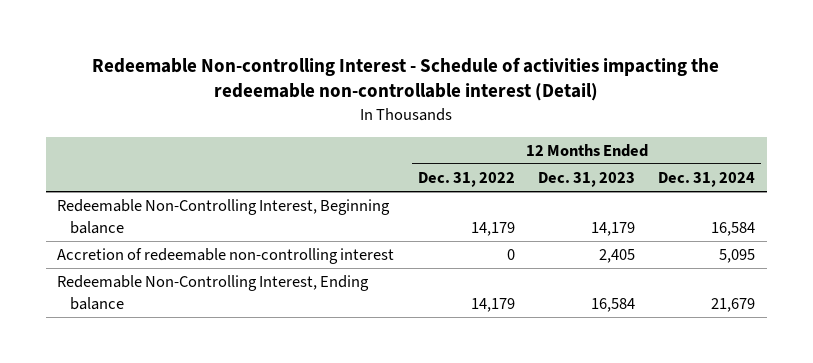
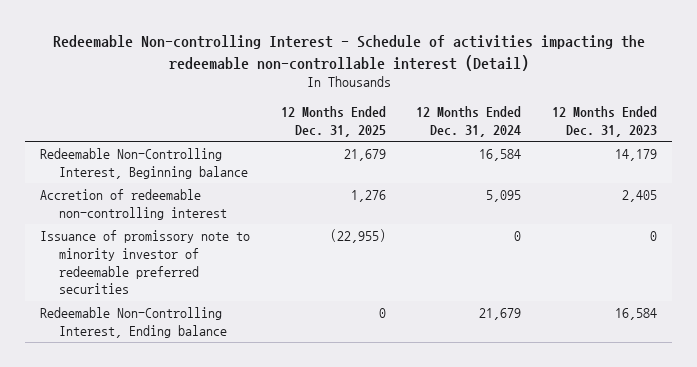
[417,172,515,188] Dec. 31, 2022 -> none
none -> [280,106,386,137] 12 Months Ended Dec. 31, 2025
none -> [40,230,251,295] Issuance of promissory note to minority investor of redeemable preferred securities

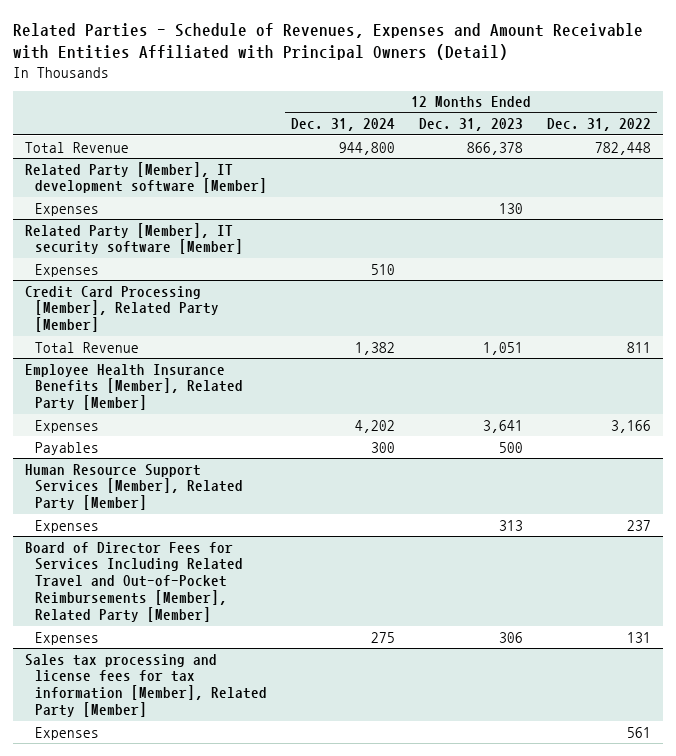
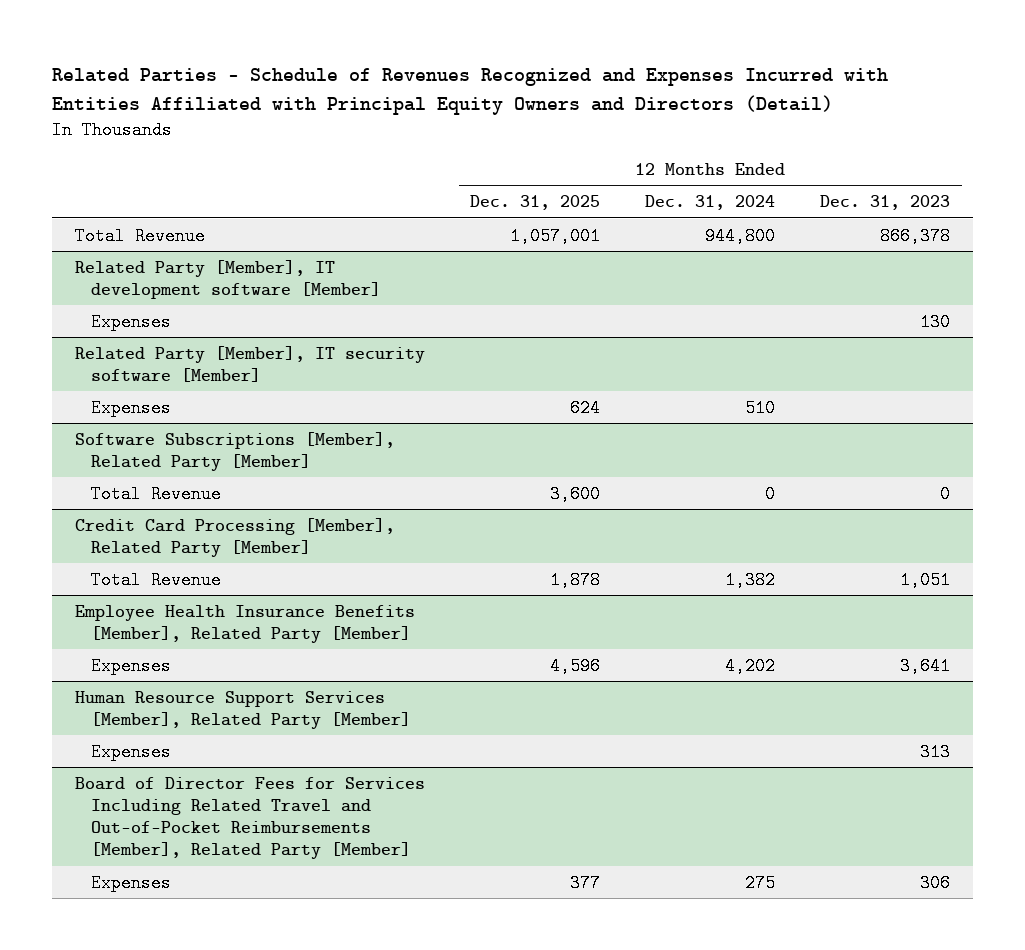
[12,22,643,61] Related Parties - Schedule of Revenues, Expenses and Amount Receivable with Entities Affiliated with Principal Owners (Detail) -> [52,68,889,115] Related Parties - Schedule of Revenues Recognized and Expenses Incurred with Entities Affiliated with Principal Equity Owners and Directors (Detail)
[547,118,652,132] Dec. 31, 2022 -> none
none -> [470,195,601,211] Dec. 31, 2025
none -> [75,431,396,471] Software Subscriptions [Member], Related Party [Member]
none -> [91,484,222,503] Total Revenue
[35,441,100,455] Payables -> none
[24,653,268,718] Sales tax processing and license fees for tax information [Member], Related Party [Member] -> none
[35,726,100,740] Expenses -> none

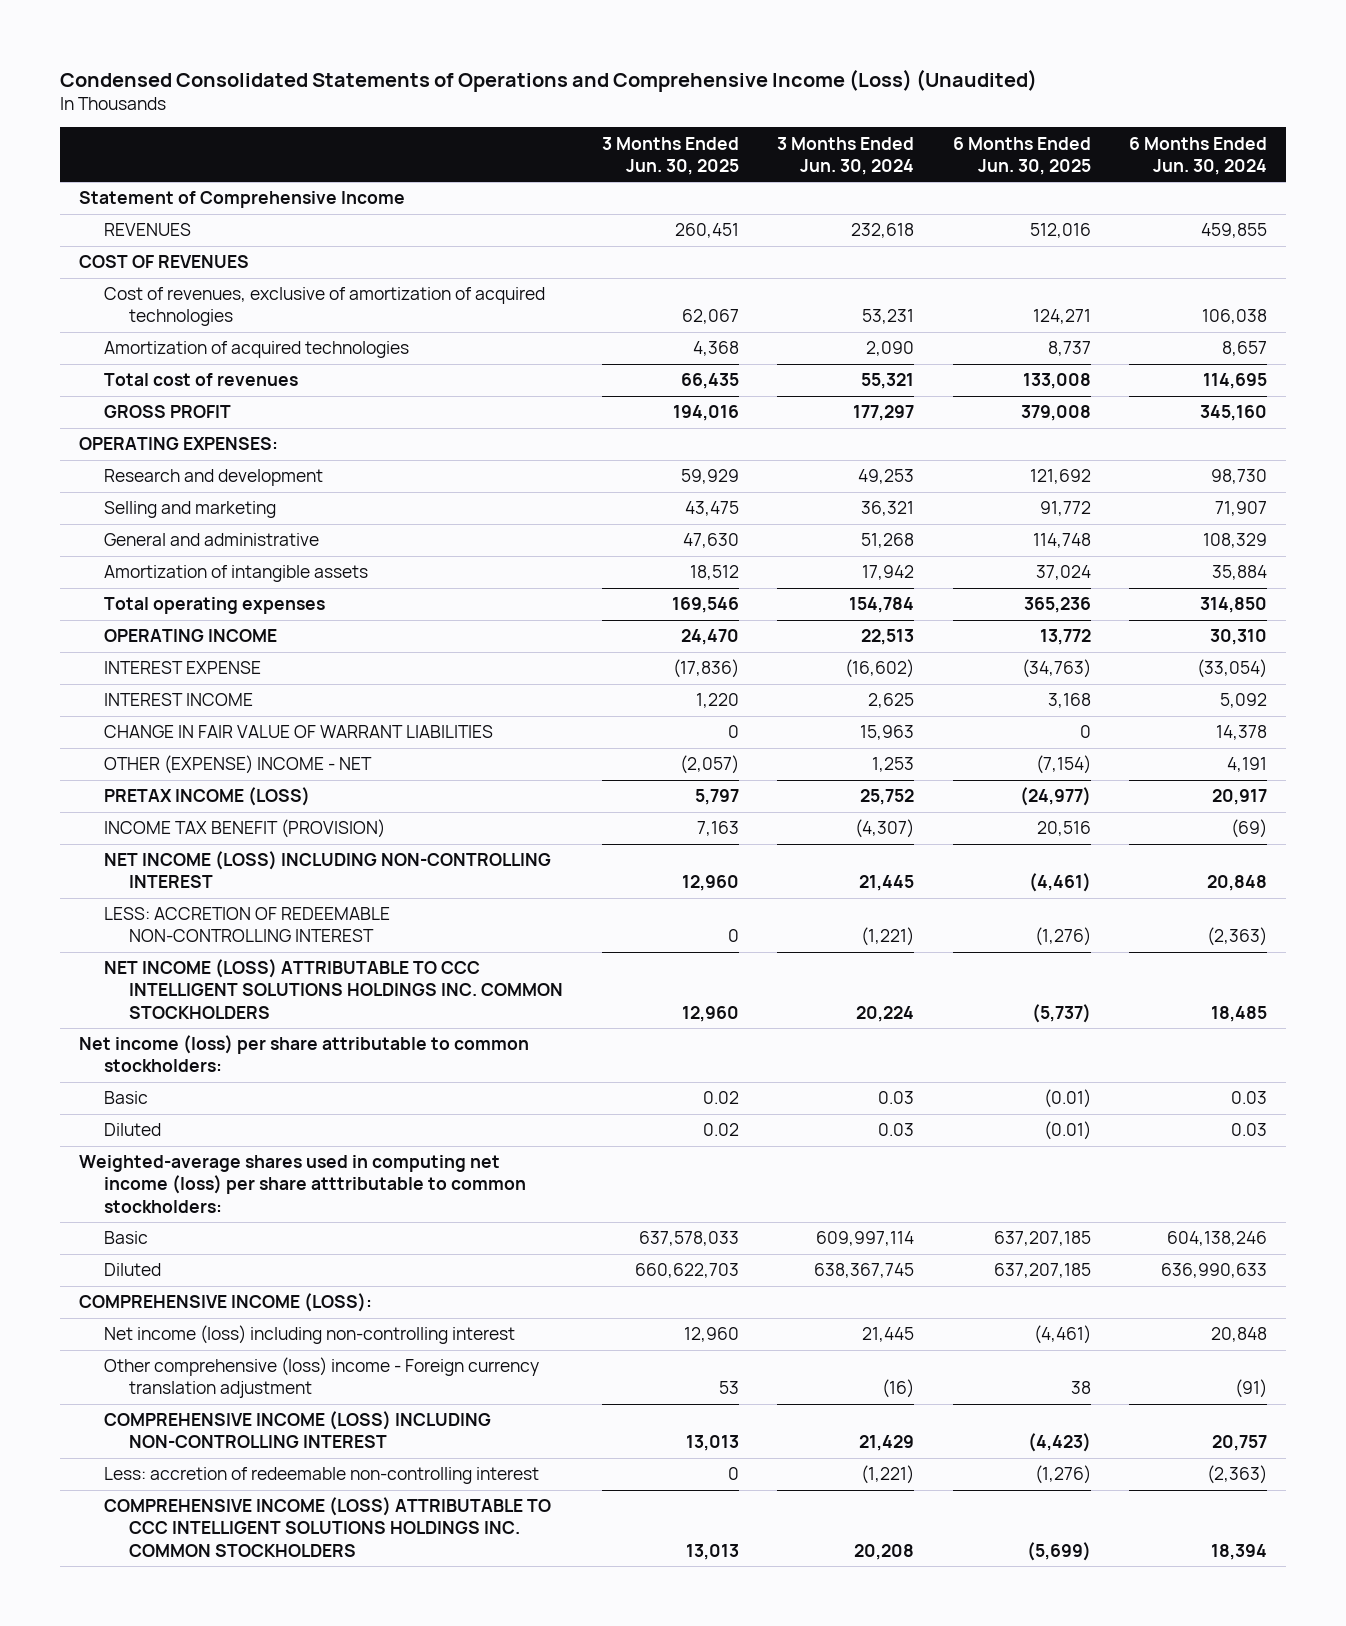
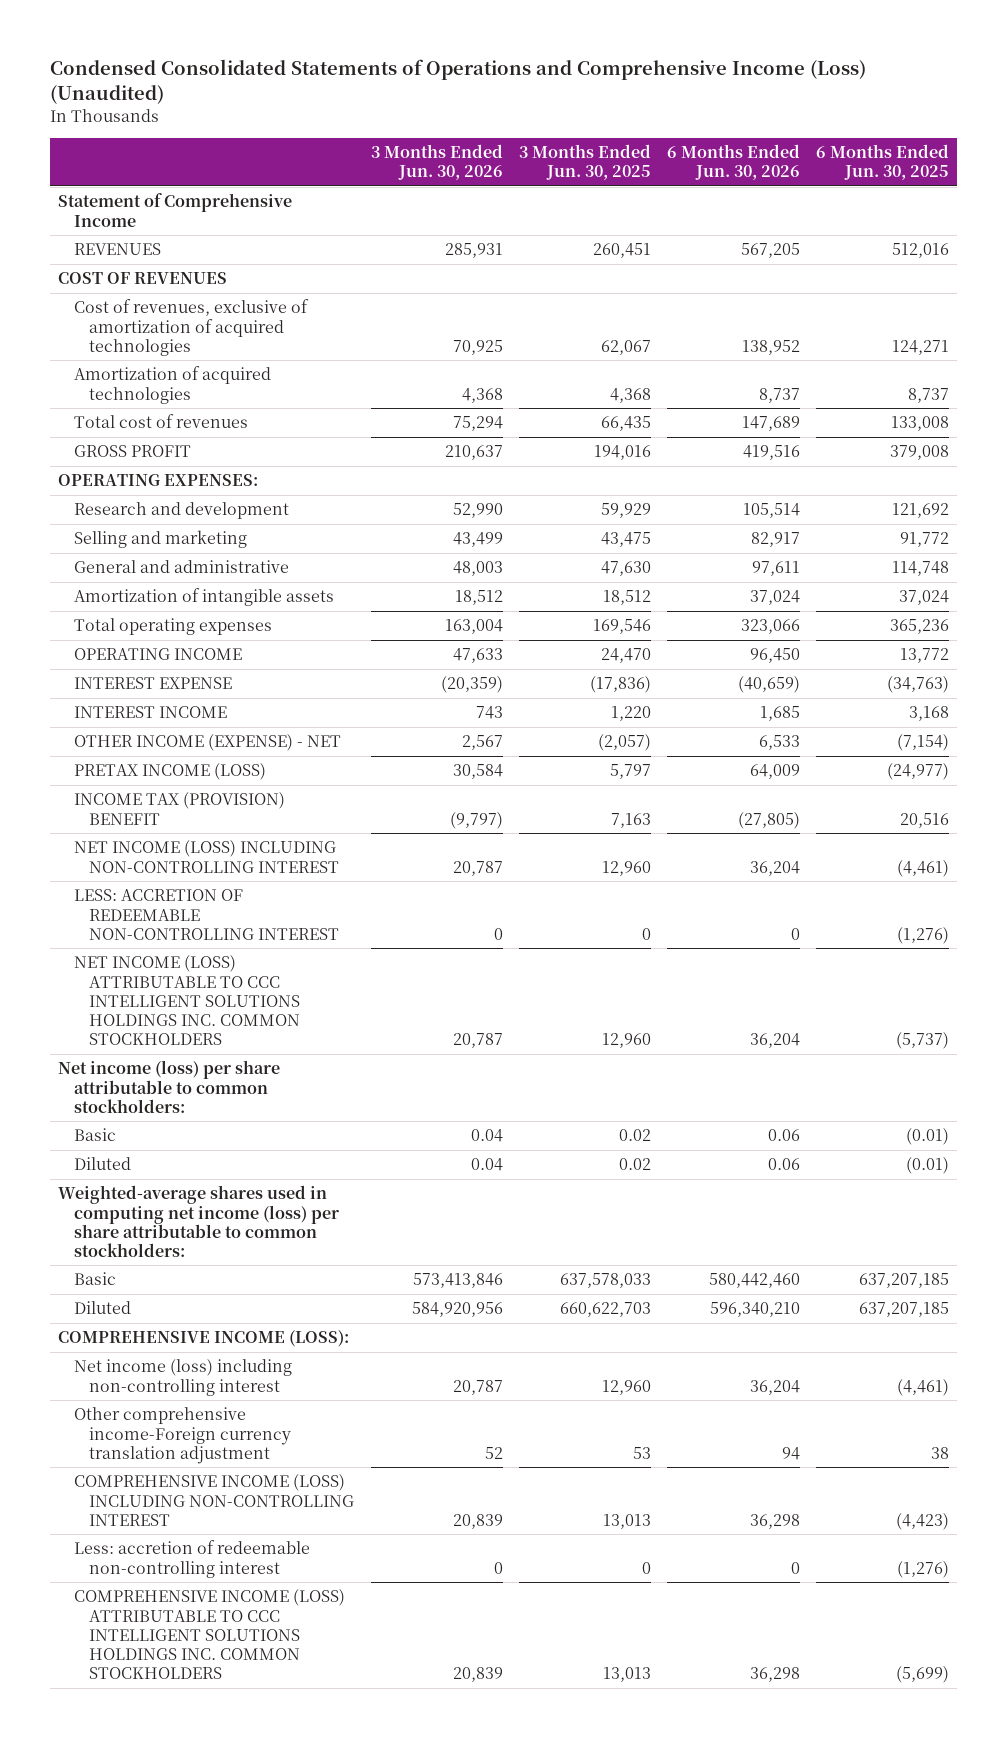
[777,136,915,175] 3 Months Ended Jun. 30, 2024 -> none
[1129,136,1268,175] 6 Months Ended Jun. 30, 2024 -> none
none -> [370,144,503,181] 3 Months Ended Jun. 30, 2026
none -> [666,144,800,181] 6 Months Ended Jun. 30, 2026
[104,725,494,739] CHANGE IN FAIR VALUE OF WARRANT LIABILITIES -> none
[104,755,373,775] OTHER (EXPENSE) INCOME - NET -> [73,734,341,752] OTHER INCOME (EXPENSE) - NET
[104,819,386,839] INCOME TAX BENEFIT (PROVISION) -> [73,792,285,825] INCOME TAX (PROVISION) BENEFIT
[79,1155,527,1213] Weighted-average shares used in computing net income (loss) per share atttributable to common stockholders: -> [57,1185,339,1257] Weighted-average shares used in computing net income (loss) per share attributable to common stockholders:
[104,1357,540,1399] Other comprehensive (loss) income - Foreign currency translation adjustment -> [73,1407,292,1464] Other comprehensive income-Foreign currency translation adjustment

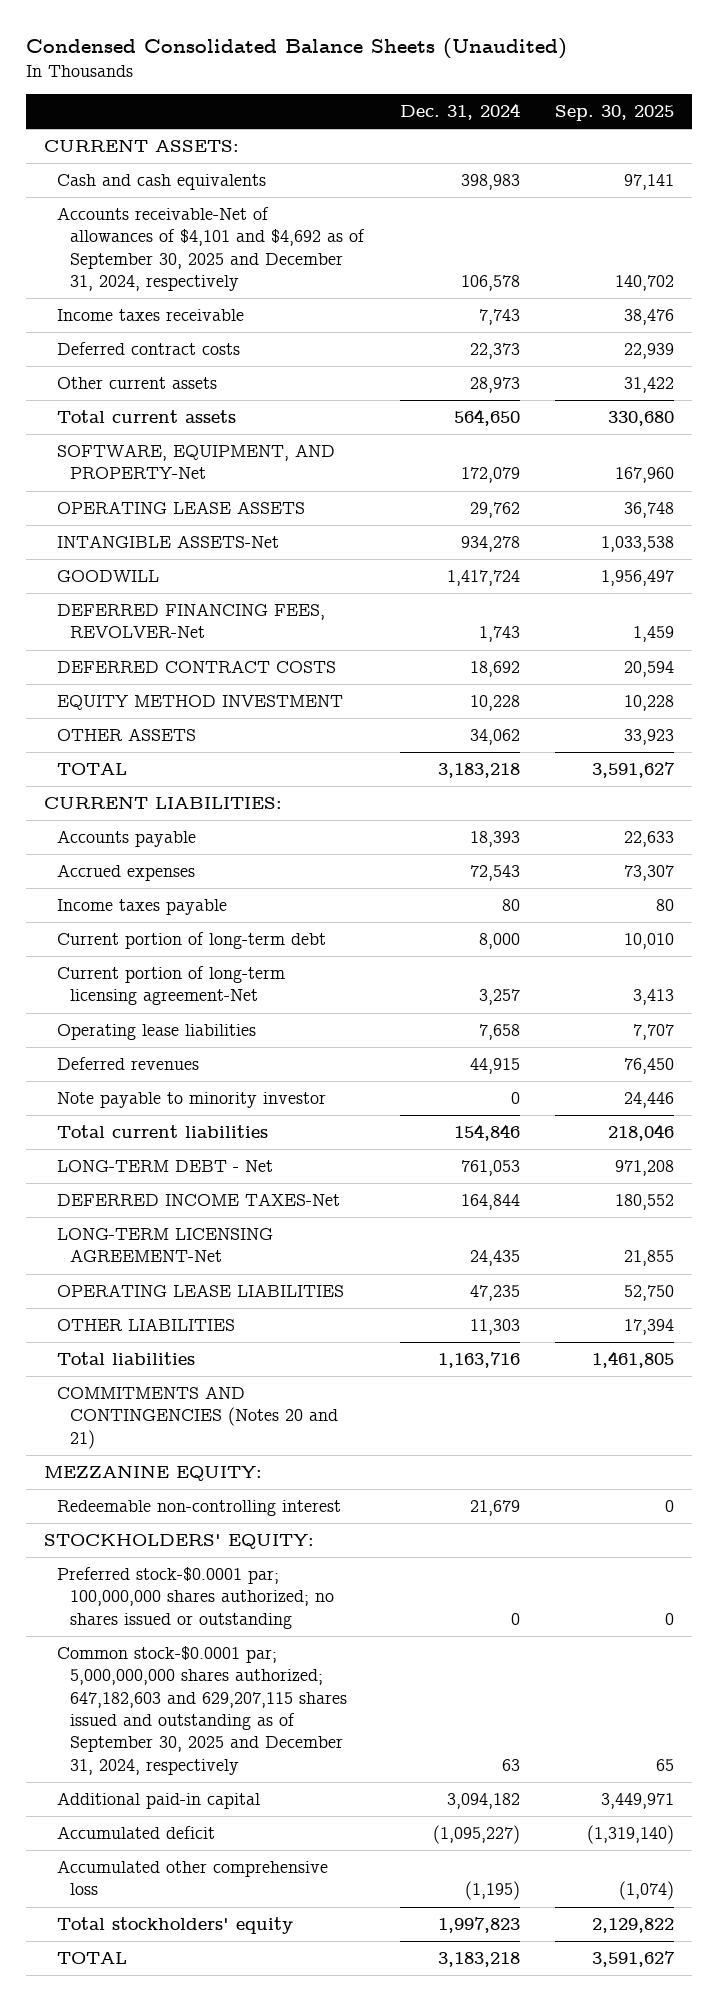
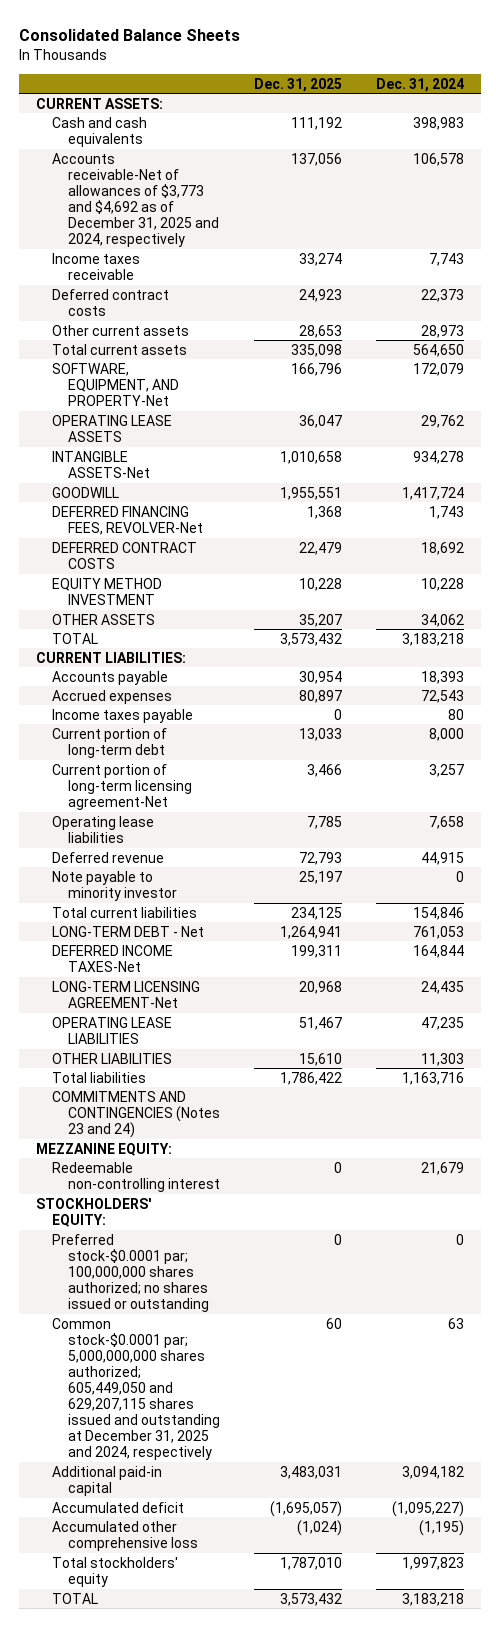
[26,38,568,60] Condensed Consolidated Balance Sheets (Unaudited) -> [19,29,241,42] Consolidated Balance Sheets
[555,105,675,122] Sep. 30, 2025 -> none
none -> [253,77,342,92] Dec. 31, 2025
[57,207,366,291] Accounts receivable-Net of allowances of $4,101 and $4,692 as of September 30, 2025 and December 31, 2024, respectively -> [52,152,219,248] Accounts receivable-Net of allowances of $3,773 and $4,692 as of December 31, 2025 and 2024, respectively
[57,1057,200,1071] Deferred revenues -> [52,851,165,863] Deferred revenue
[57,1386,339,1449] COMMITMENTS AND CONTINGENCIES (Notes 20 and 21) -> [52,1090,220,1138] COMMITMENTS AND CONTINGENCIES (Notes 23 and 24)
[57,1646,348,1775] Common stock-$0.0001 par; 5,000,000,000 shares authorized; 647,182,603 and 629,207,115 shares issued and outstanding as of September 30, 2025 and December 31, 2024, respectively -> [52,1317,220,1461] Common stock-$0.0001 par; 5,000,000,000 shares authorized; 605,449,050 and 629,207,115 shares issued and outstanding at December 31, 2025 and 2024, respectively

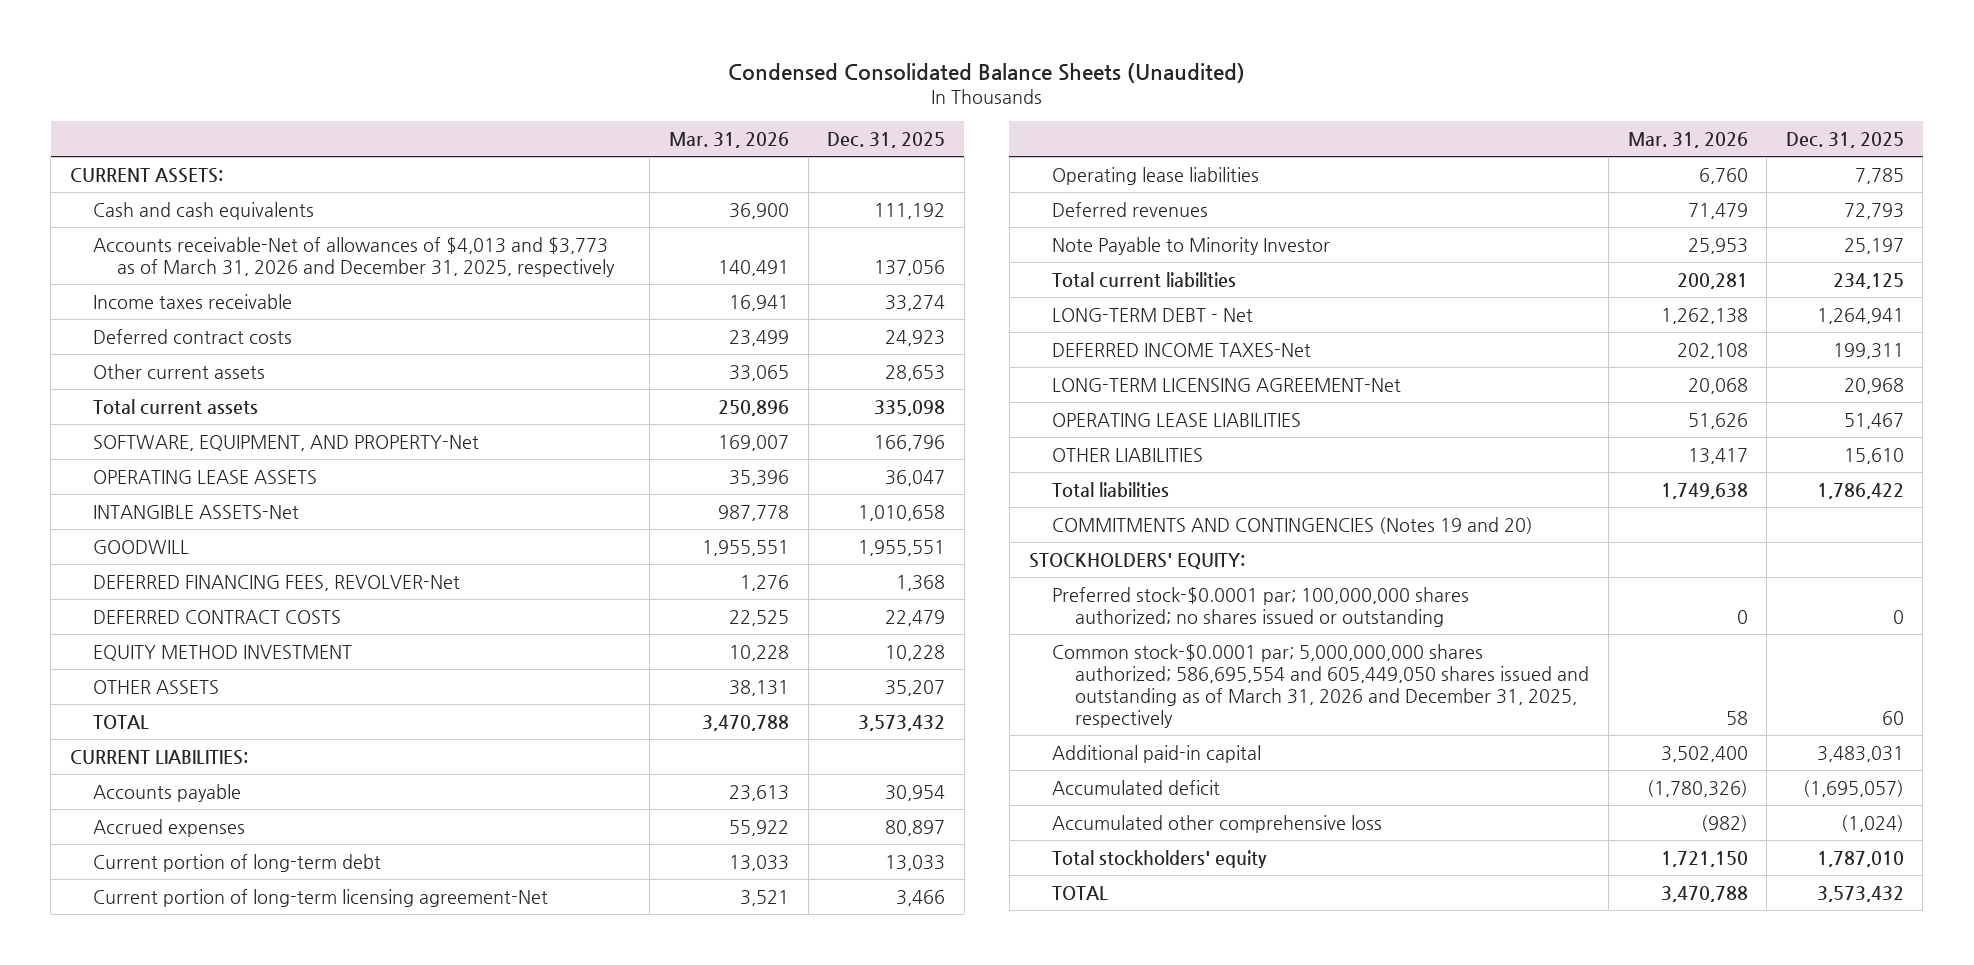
[19,29,241,42] Consolidated Balance Sheets -> [727,62,1245,83] Condensed Consolidated Balance Sheets (Unaudited)
[375,77,464,92] Dec. 31, 2024 -> none
none -> [668,132,789,149] Mar. 31, 2026
[52,152,219,248] Accounts receivable-Net of allowances of $3,773 and $4,692 as of December 31, 2025 and 2024, respectively -> [93,236,615,277] Accounts receivable-Net of allowances of $4,013 and $3,773 as of March 31, 2026 and December 31, 2025, respectively
[52,708,194,723] Income taxes payable -> none
[52,851,165,863] Deferred revenue -> [1051,201,1208,217] Deferred revenues
[52,870,177,901] Note payable to minority investor -> [1051,236,1330,255] Note Payable to Minority Investor
[36,1142,173,1156] MEZZANINE EQUITY: -> none
[52,1161,220,1192] Redeemable non-controlling interest -> none
[52,1090,220,1138] COMMITMENTS AND CONTINGENCIES (Notes 23 and 24) -> [1051,516,1533,534] COMMITMENTS AND CONTINGENCIES (Notes 19 and 20)
[52,1317,220,1461] Common stock-$0.0001 par; 5,000,000,000 shares authorized; 605,449,050 and 629,207,115 shares issued and outstanding at December 31, 2025 and 2024, respectively -> [1051,643,1590,729] Common stock-$0.0001 par; 5,000,000,000 shares authorized; 586,695,554 and 605,449,050 shares issued and outstanding as of March 31, 2026 and December 31, 2025, respectively

